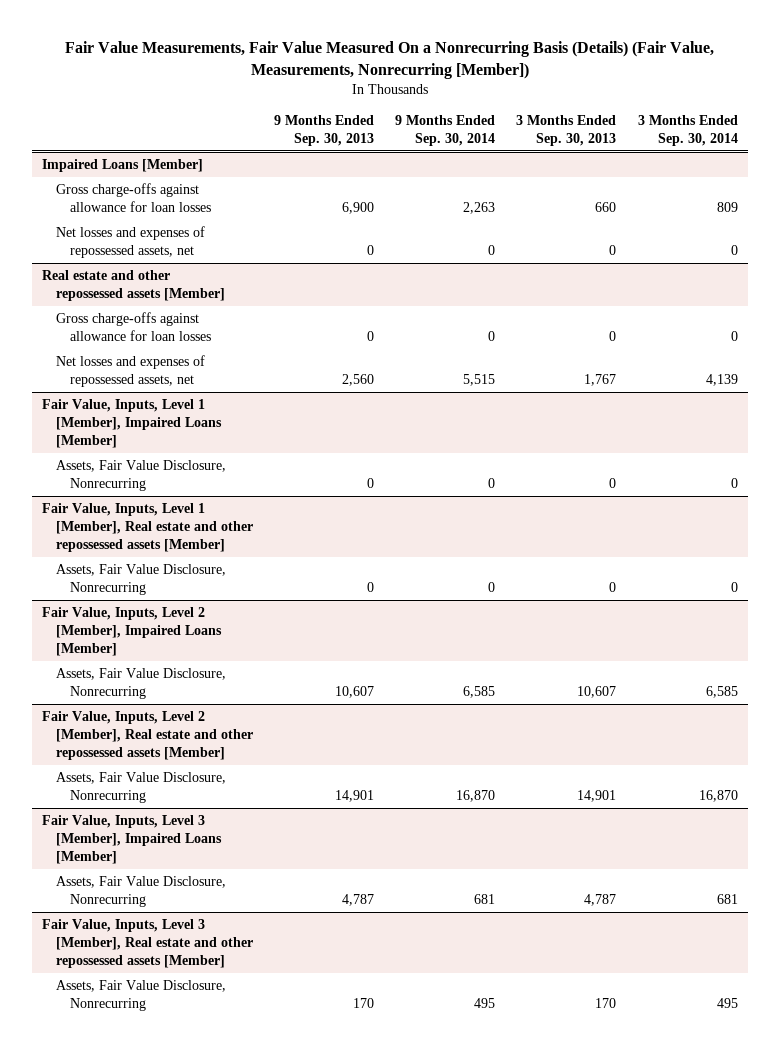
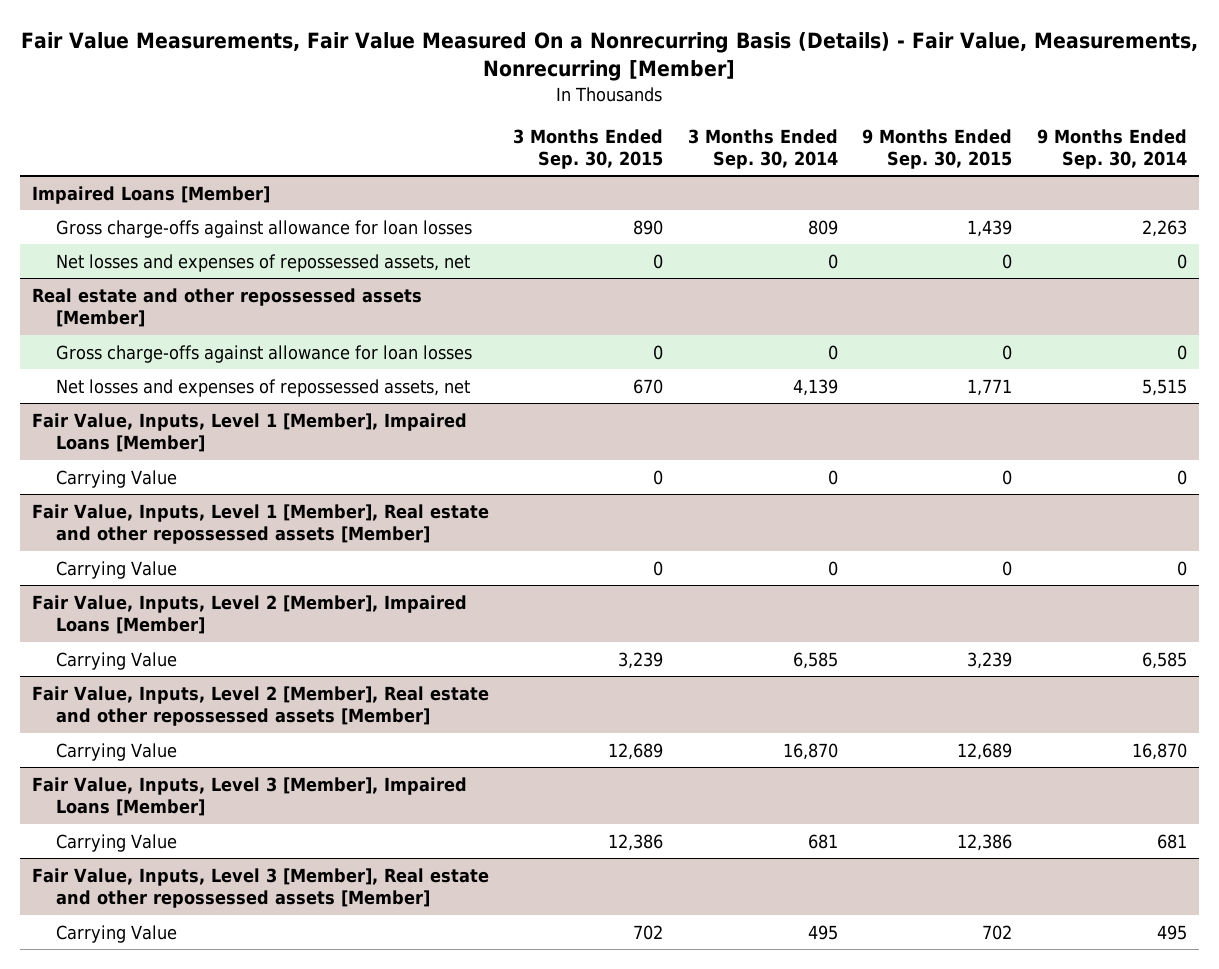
[64,41,714,79] Fair Value Measurements, Fair Value Measured On a Nonrecurring Basis (Details) (Fair Value, Measurements, Nonrecurring [Member]) -> [21,31,1199,82] Fair Value Measurements, Fair Value Measured On a Nonrecurring Basis (Details) - Fair Value, Measurements, Nonrecurring [Member]
[274,114,375,146] 9 Months Ended Sep. 30, 2013 -> none
[516,114,617,146] 3 Months Ended Sep. 30, 2013 -> none
none -> [513,128,664,169] 3 Months Ended Sep. 30, 2015
none -> [862,128,1013,169] 9 Months Ended Sep. 30, 2015
[55,460,226,492] Assets, Fair Value Disclosure, Nonrecurring -> [56,469,178,488] Carrying Value
[55,564,226,596] Assets, Fair Value Disclosure, Nonrecurring -> [56,560,178,579] Carrying Value
[55,668,226,700] Assets, Fair Value Disclosure, Nonrecurring -> [56,651,178,670] Carrying Value
[55,772,226,804] Assets, Fair Value Disclosure, Nonrecurring -> [56,742,178,761] Carrying Value
[55,876,226,908] Assets, Fair Value Disclosure, Nonrecurring -> [56,833,178,852] Carrying Value
[55,980,226,1012] Assets, Fair Value Disclosure, Nonrecurring -> [56,924,178,943] Carrying Value

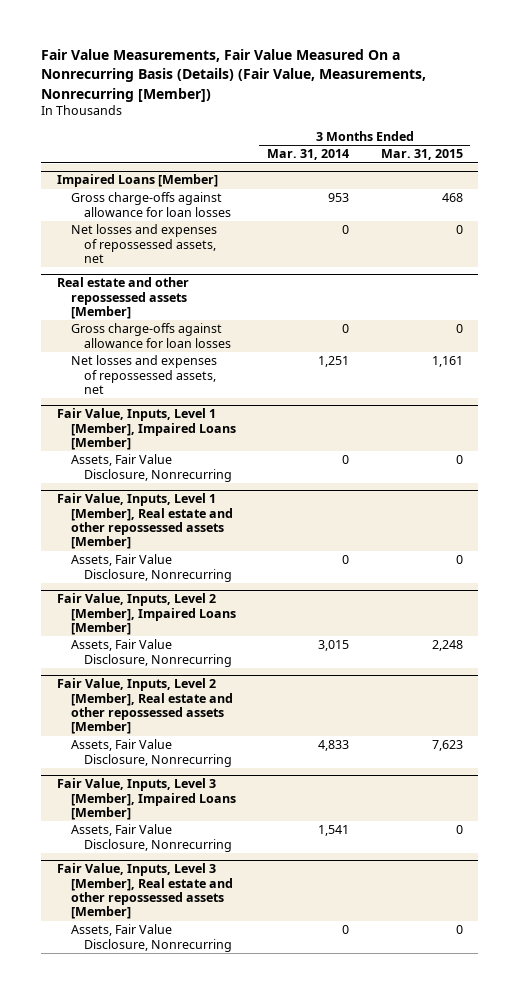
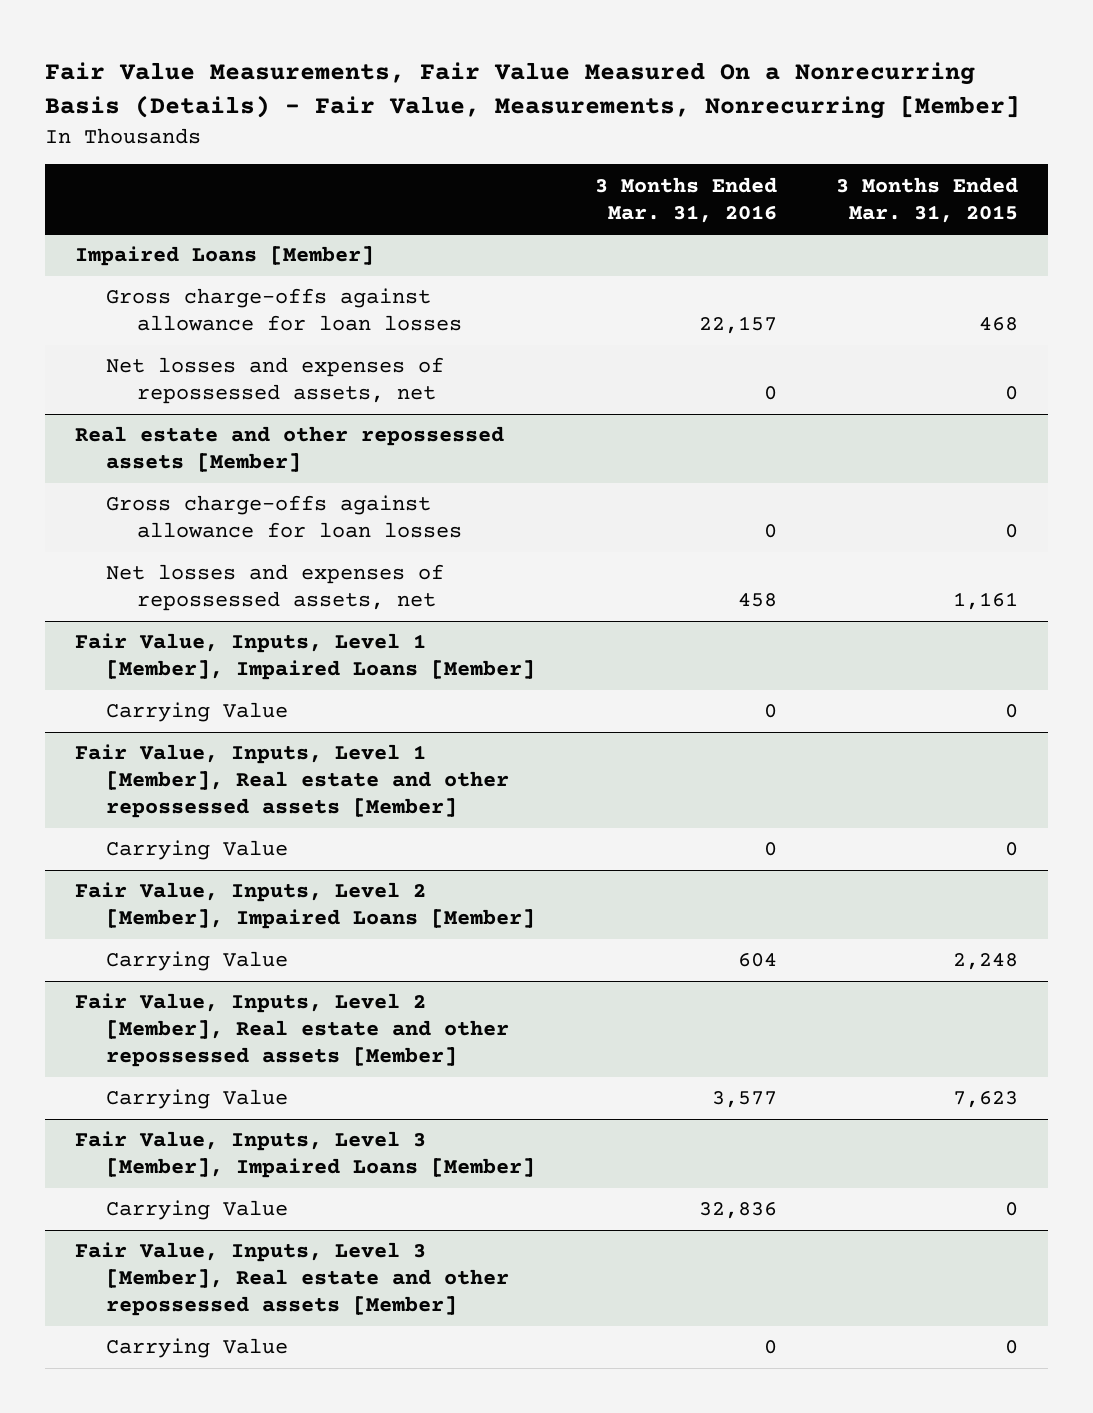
[40,49,426,102] Fair Value Measurements, Fair Value Measured On a Nonrecurring Basis (Details) (Fair Value, Measurements, Nonrecurring [Member]) -> [45,62,1021,120] Fair Value Measurements, Fair Value Measured On a Nonrecurring Basis (Details) - Fair Value, Measurements, Nonrecurring [Member]
[267,149,350,161] Mar. 31, 2014 -> none
none -> [594,176,777,223] 3 Months Ended Mar. 31, 2016
[70,454,233,482] Assets, Fair Value Disclosure, Nonrecurring -> [106,702,289,723] Carrying Value
[70,554,233,582] Assets, Fair Value Disclosure, Nonrecurring -> [106,840,289,861] Carrying Value
[70,639,233,667] Assets, Fair Value Disclosure, Nonrecurring -> [106,951,289,972] Carrying Value
[70,739,233,767] Assets, Fair Value Disclosure, Nonrecurring -> [106,1089,289,1110] Carrying Value
[70,824,233,852] Assets, Fair Value Disclosure, Nonrecurring -> [106,1200,289,1221] Carrying Value
[70,924,233,952] Assets, Fair Value Disclosure, Nonrecurring -> [106,1338,289,1359] Carrying Value

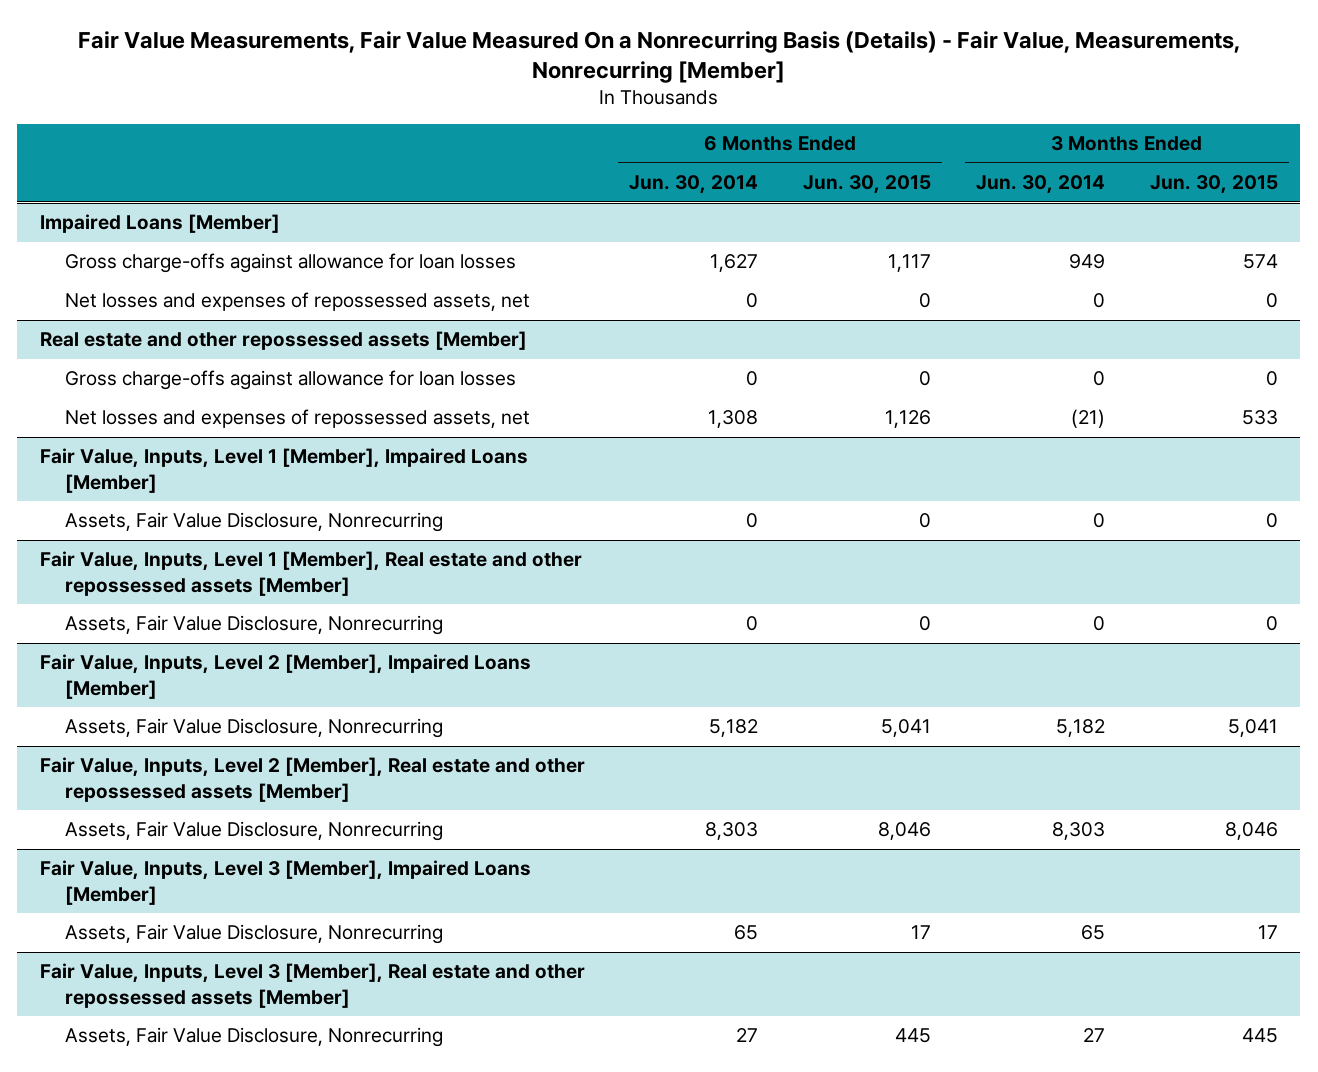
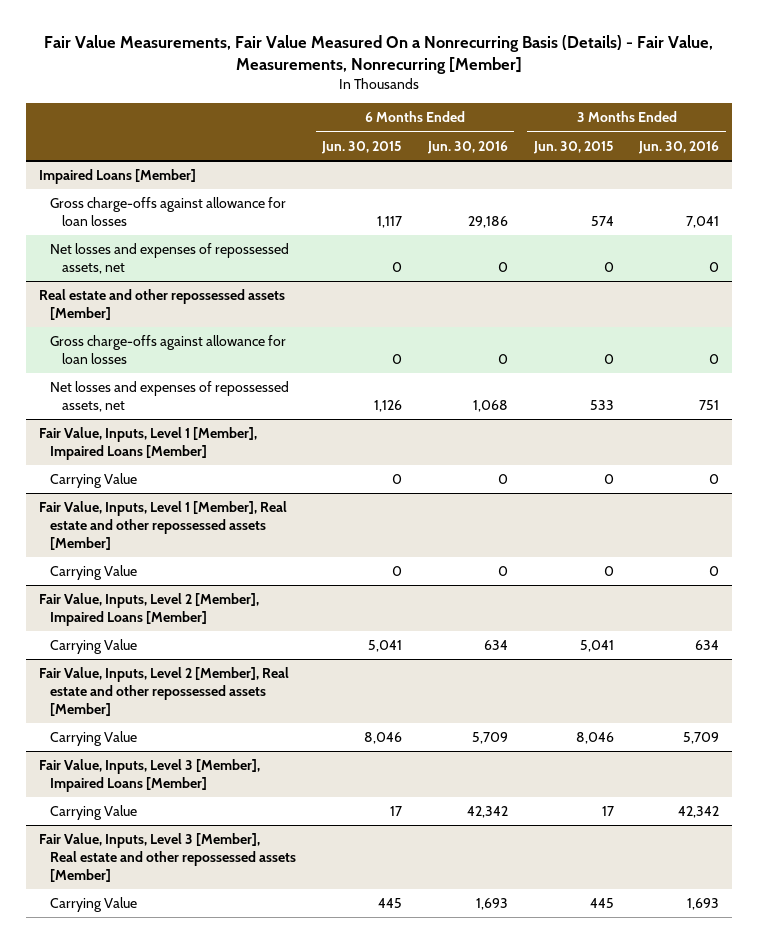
[629,175,759,195] Jun. 30, 2014 -> none
[976,175,1106,195] Jun. 30, 2014 -> none
none -> [426,140,508,154] Jun. 30, 2016
none -> [638,140,720,154] Jun. 30, 2016
[65,512,444,533] Assets, Fair Value Disclosure, Nonrecurring -> [50,473,138,489] Carrying Value
[65,615,444,636] Assets, Fair Value Disclosure, Nonrecurring -> [50,565,138,581] Carrying Value
[65,718,444,739] Assets, Fair Value Disclosure, Nonrecurring -> [50,639,138,655] Carrying Value
[65,821,444,842] Assets, Fair Value Disclosure, Nonrecurring -> [50,731,138,747] Carrying Value
[65,924,444,945] Assets, Fair Value Disclosure, Nonrecurring -> [50,805,138,821] Carrying Value
[65,1027,444,1048] Assets, Fair Value Disclosure, Nonrecurring -> [50,897,138,913] Carrying Value

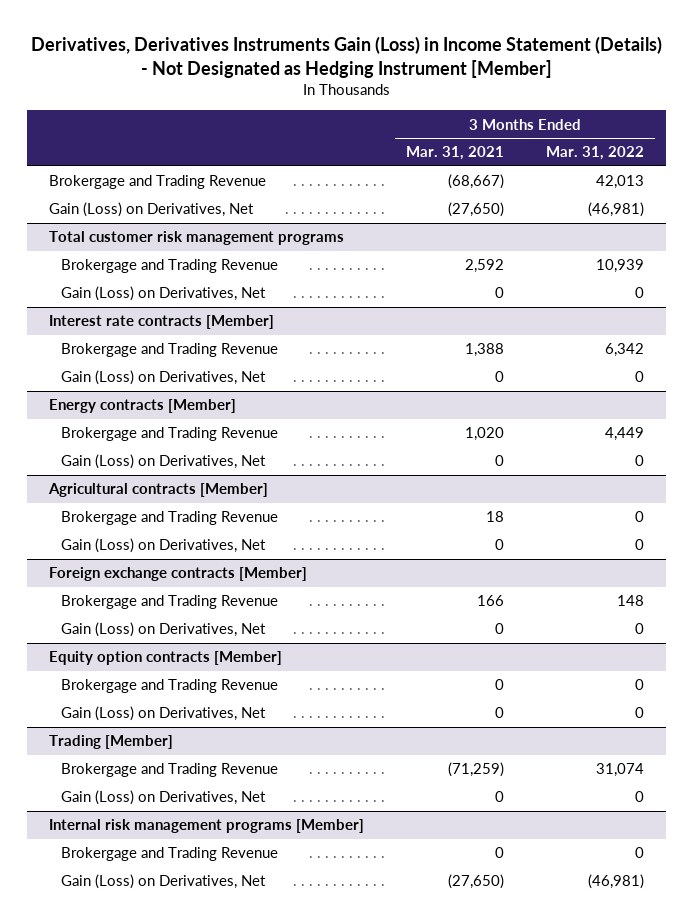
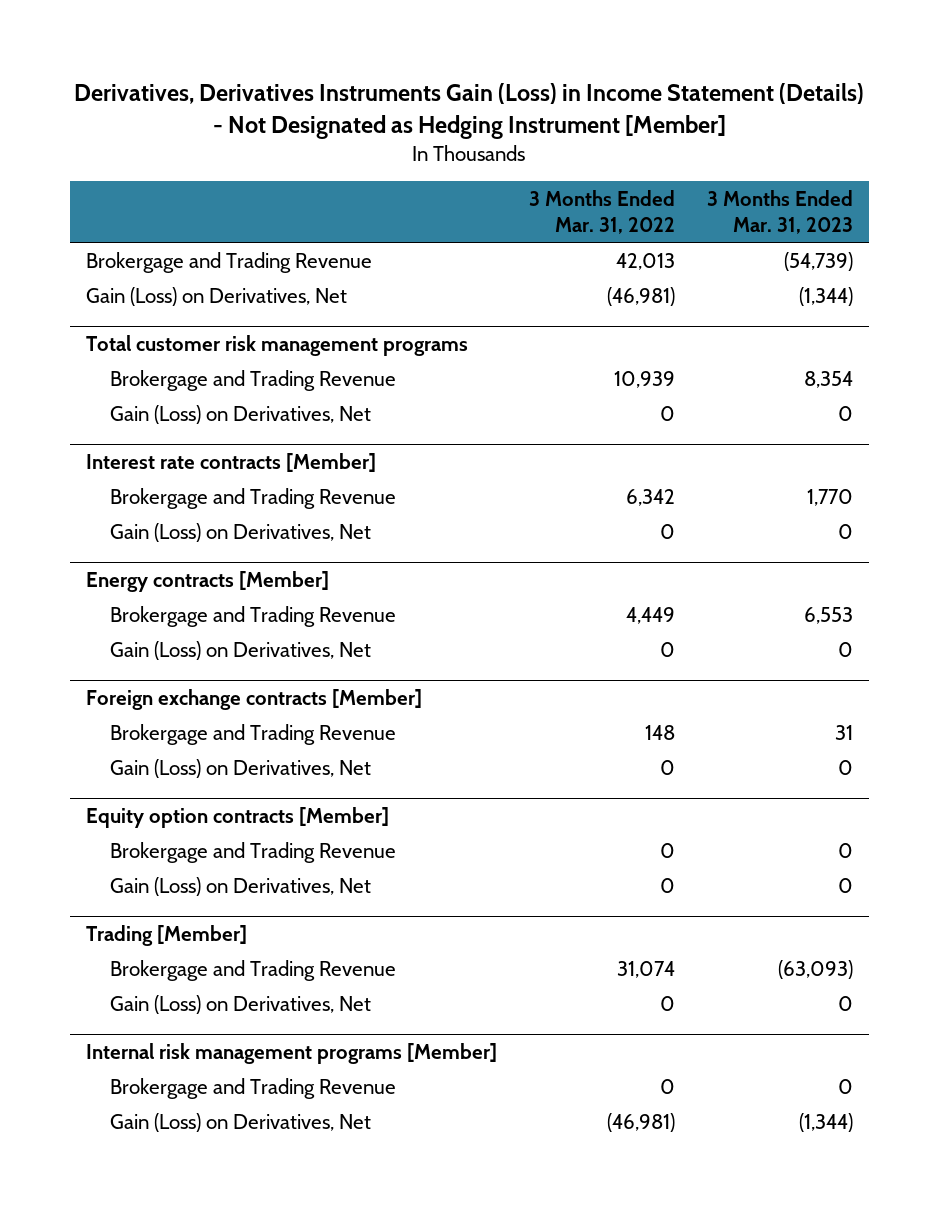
[406,146,505,161] Mar. 31, 2021 -> none
none -> [707,189,854,234] 3 Months Ended Mar. 31, 2023
[47,483,268,498] Agricultural contracts [Member] -> none
[60,511,278,526] Brokergage and Trading Revenue -> none
[60,538,266,554] Gain (Loss) on Derivatives, Net -> none

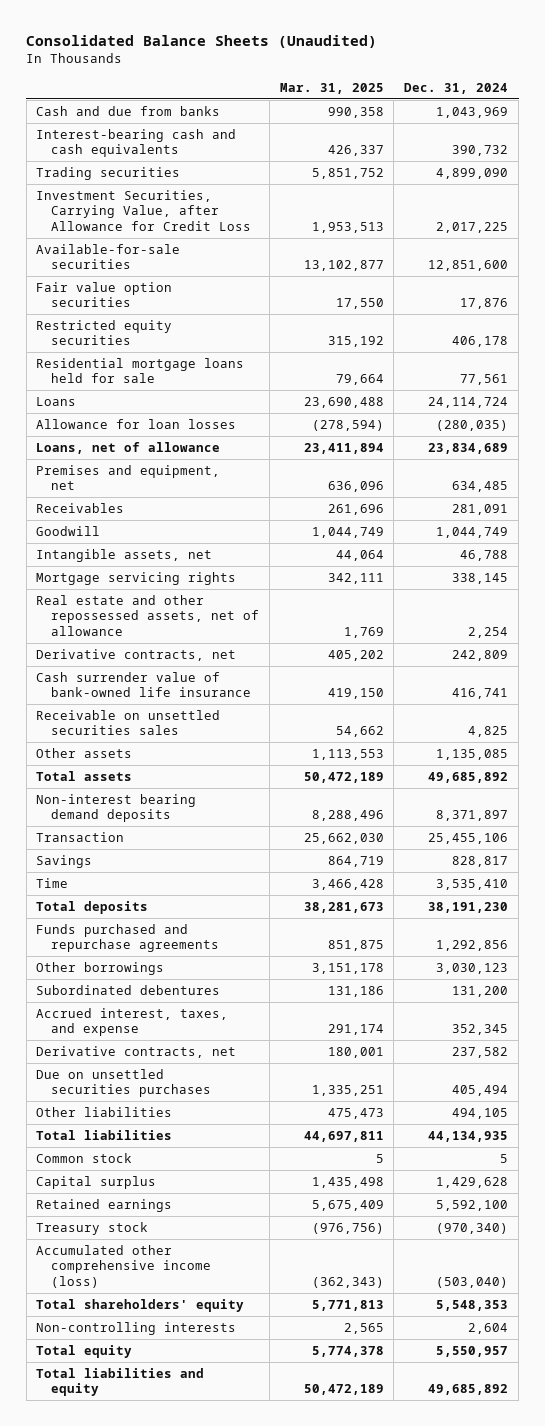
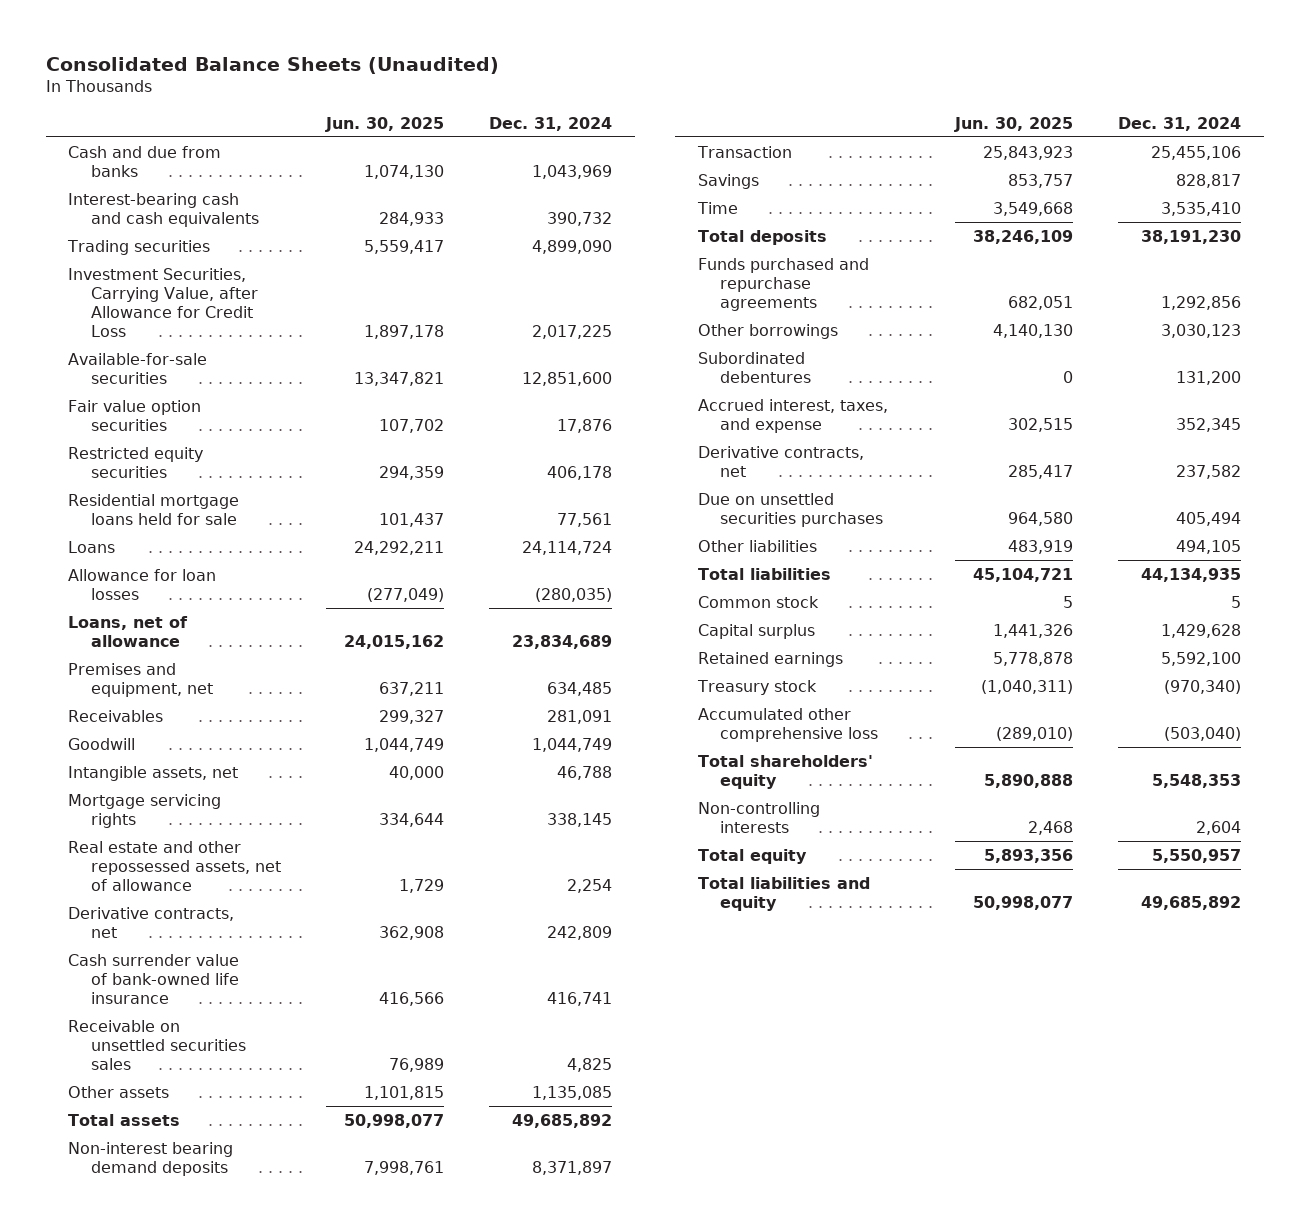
[279,82,384,94] Mar. 31, 2025 -> none
none -> [324,116,444,132] Jun. 30, 2025
[36,1245,212,1288] Accumulated other comprehensive income (loss) -> [697,707,879,742] Accumulated other comprehensive loss

